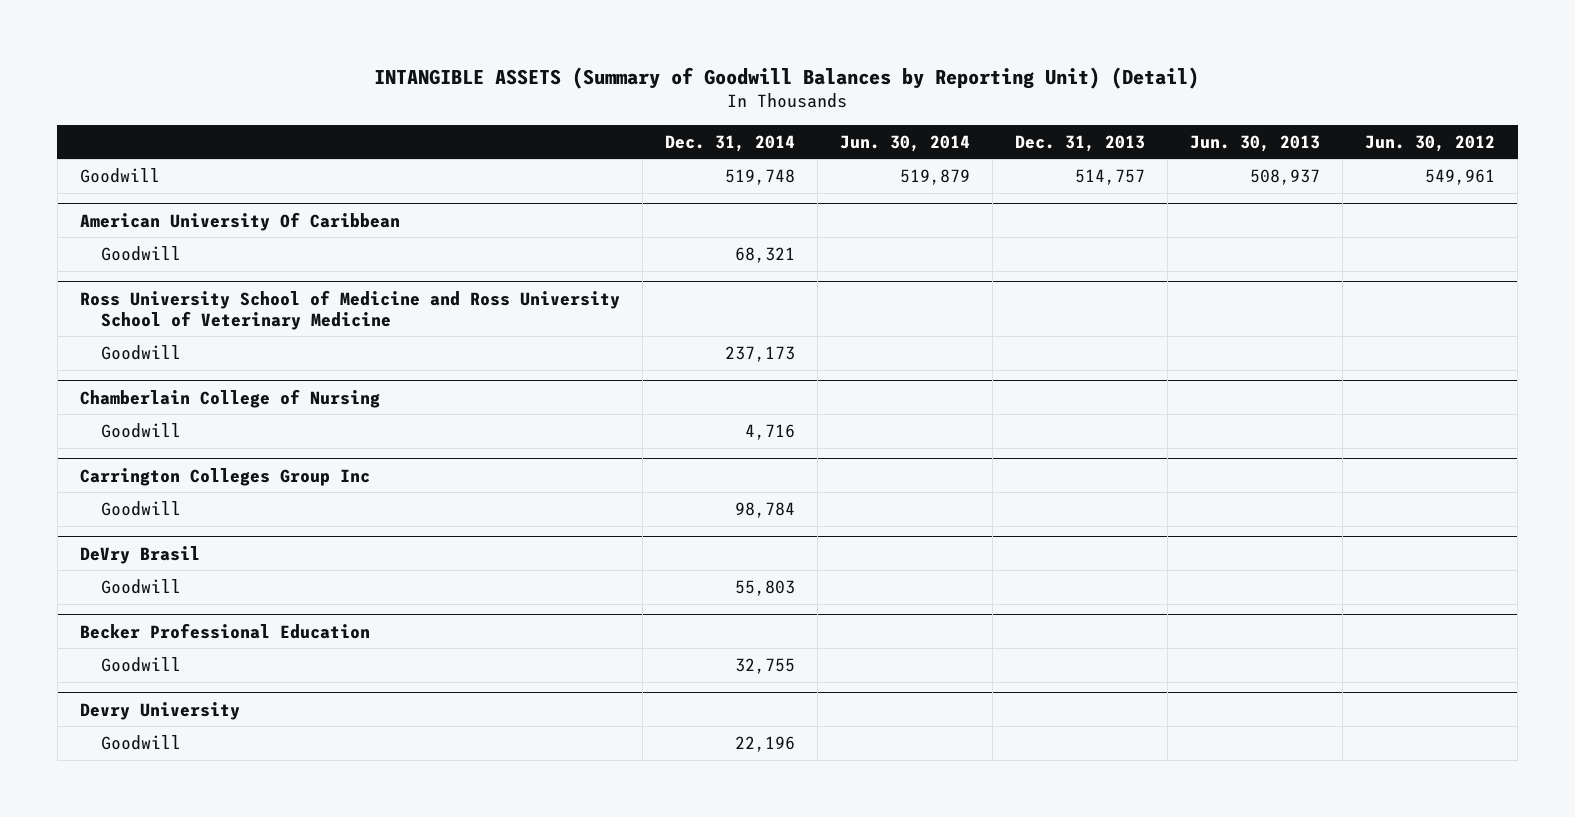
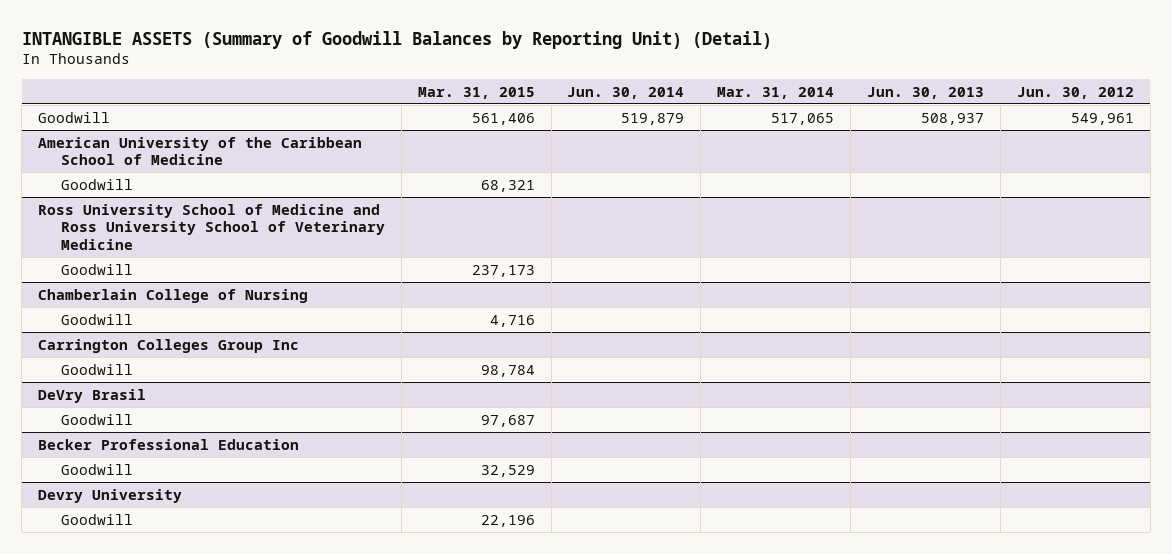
[664,134,795,152] Dec. 31, 2014 -> none
[1015,134,1146,152] Dec. 31, 2013 -> none
none -> [417,86,535,99] Mar. 31, 2015
none -> [717,86,835,99] Mar. 31, 2014
[79,211,400,231] American University Of Caribbean -> [38,136,363,166] American University of the Caribbean School of Medicine

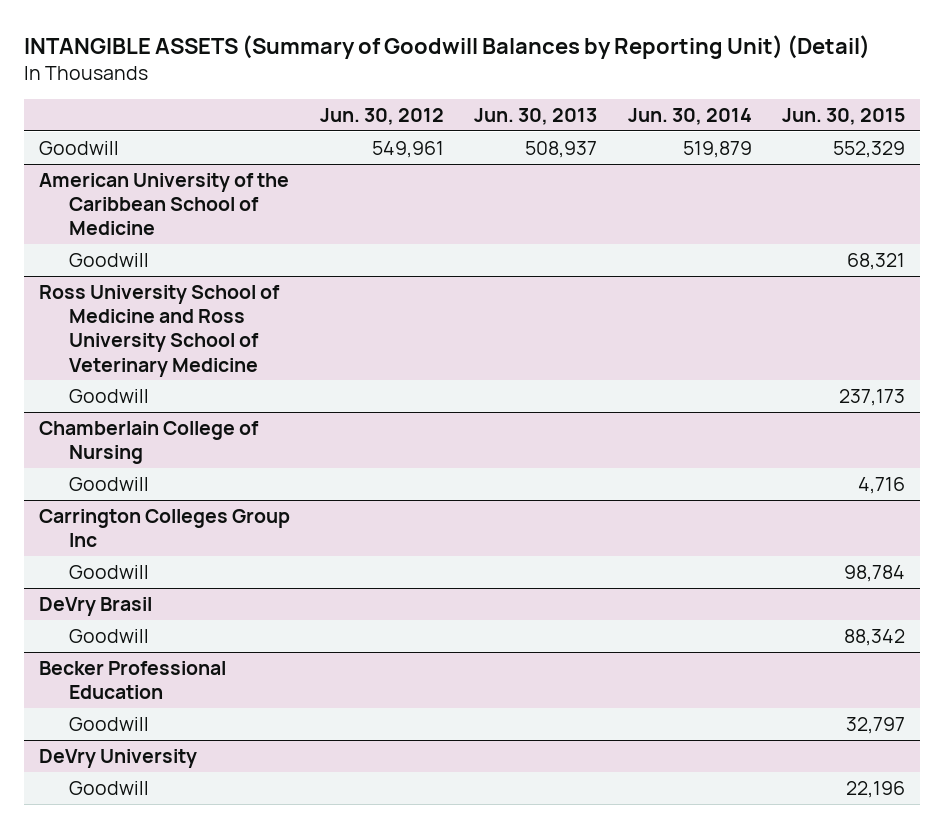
[417,86,535,99] Mar. 31, 2015 -> none
[717,86,835,99] Mar. 31, 2014 -> none
none -> [781,107,905,125] Jun. 30, 2015
[38,488,183,503] Devry University -> [38,748,197,768] DeVry University

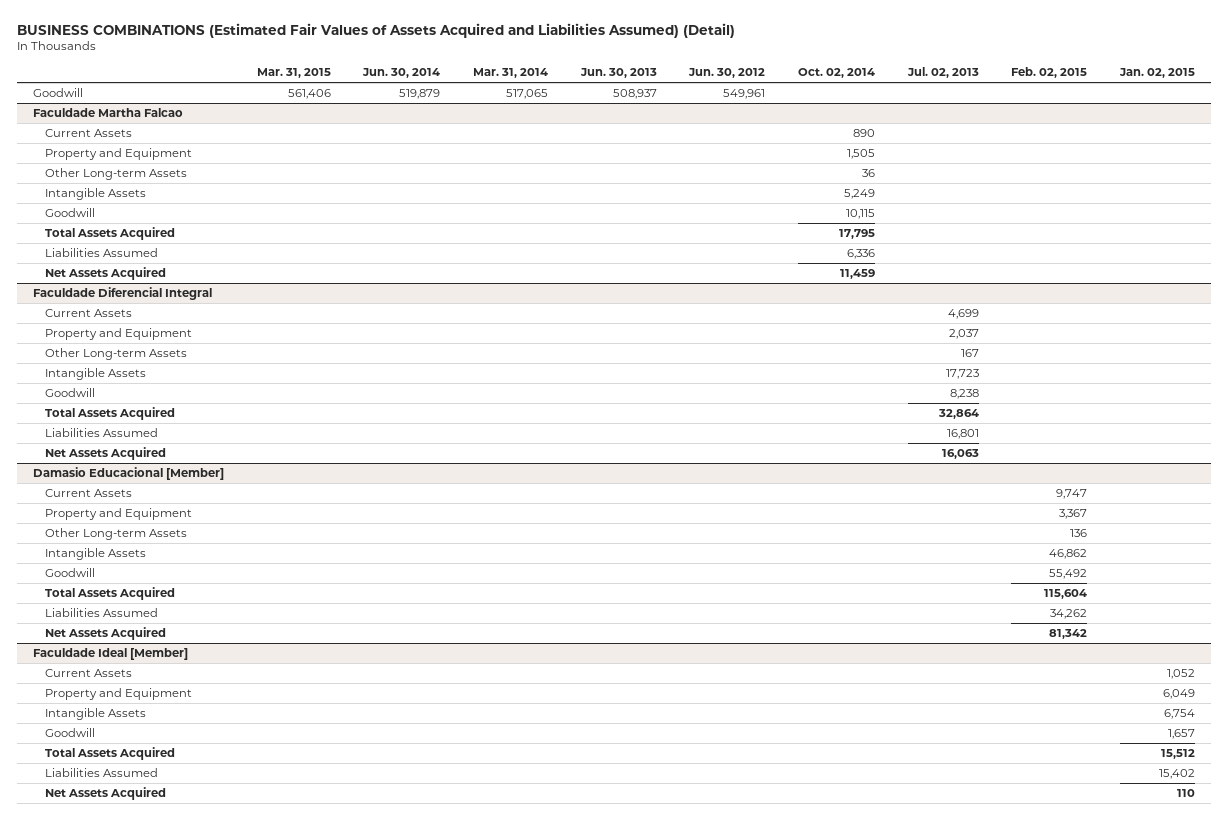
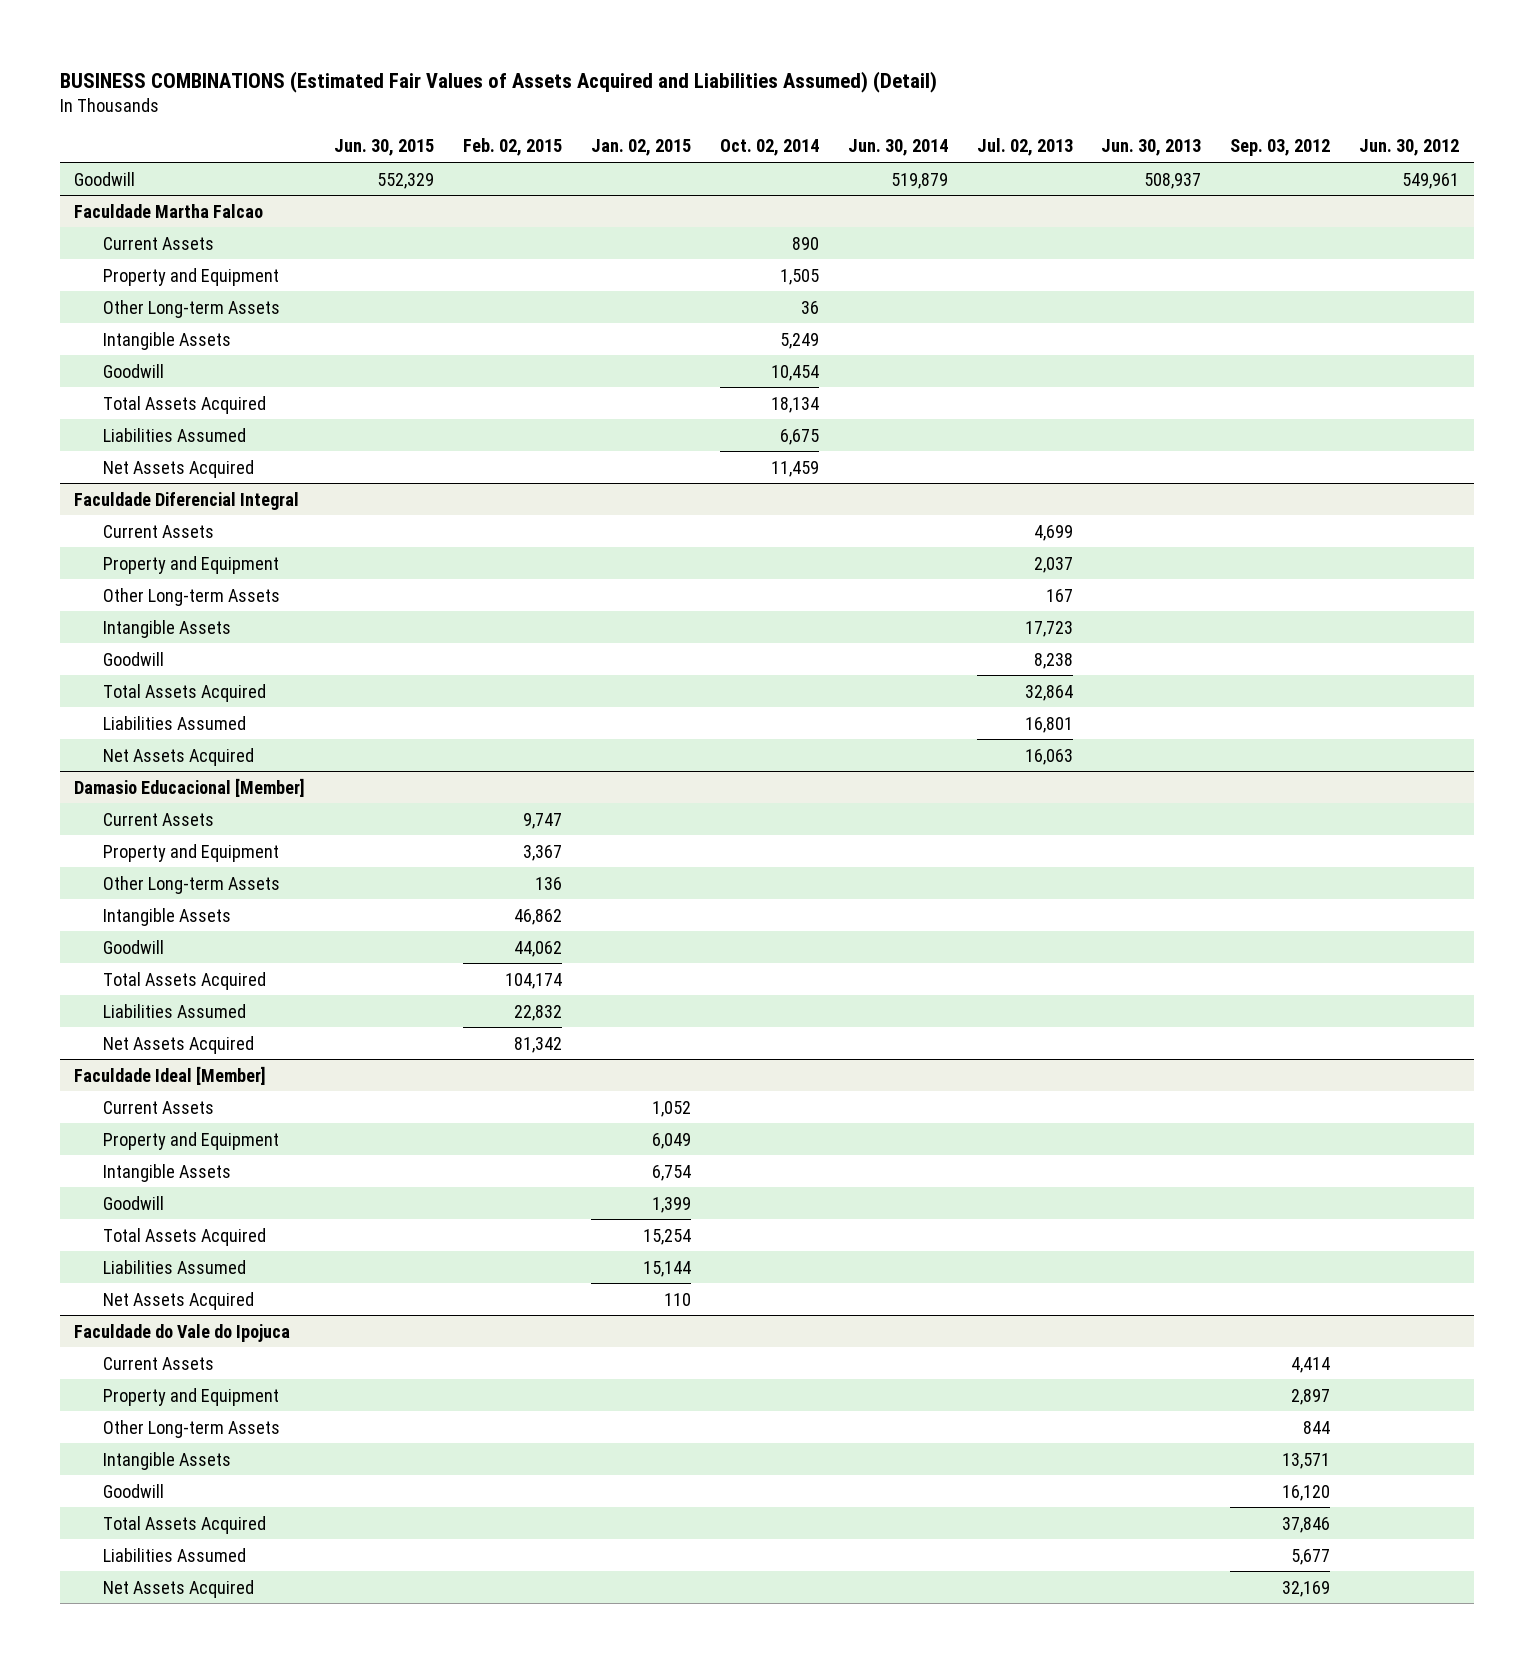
[256,68,331,79] Mar. 31, 2015 -> none
[473,68,549,79] Mar. 31, 2014 -> none
none -> [333,139,434,157] Jun. 30, 2015
none -> [1230,139,1331,157] Sep. 03, 2012
[845,209,875,220] 10,115 -> [770,364,819,381] 10,454
[838,229,875,240] 17,795 -> [770,396,819,413] 18,134
[846,249,875,260] 6,336 -> [779,428,819,445] 6,675
[1049,569,1088,580] 55,492 -> [513,940,562,957] 44,062
[1044,589,1088,600] 115,604 -> [504,972,562,989] 104,174
[1050,609,1088,620] 34,262 -> [513,1004,562,1021] 22,832
[1167,729,1195,740] 1,657 -> [651,1196,691,1213] 1,399
[1160,749,1195,760] 15,512 -> [642,1228,691,1245] 15,254
[1158,769,1195,780] 15,402 -> [642,1260,691,1277] 15,144
none -> [74,1323,291,1342] Faculdade do Vale do Ipojuca
none -> [102,1356,214,1370] Current Assets
none -> [102,1387,279,1406] Property and Equipment
none -> [102,1419,280,1438] Other Long-term Assets
none -> [102,1451,231,1470] Intangible Assets
none -> [102,1483,164,1498] Goodwill
none -> [102,1515,266,1534] Total Assets Acquired
none -> [102,1547,246,1562] Liabilities Assumed
none -> [102,1579,254,1598] Net Assets Acquired

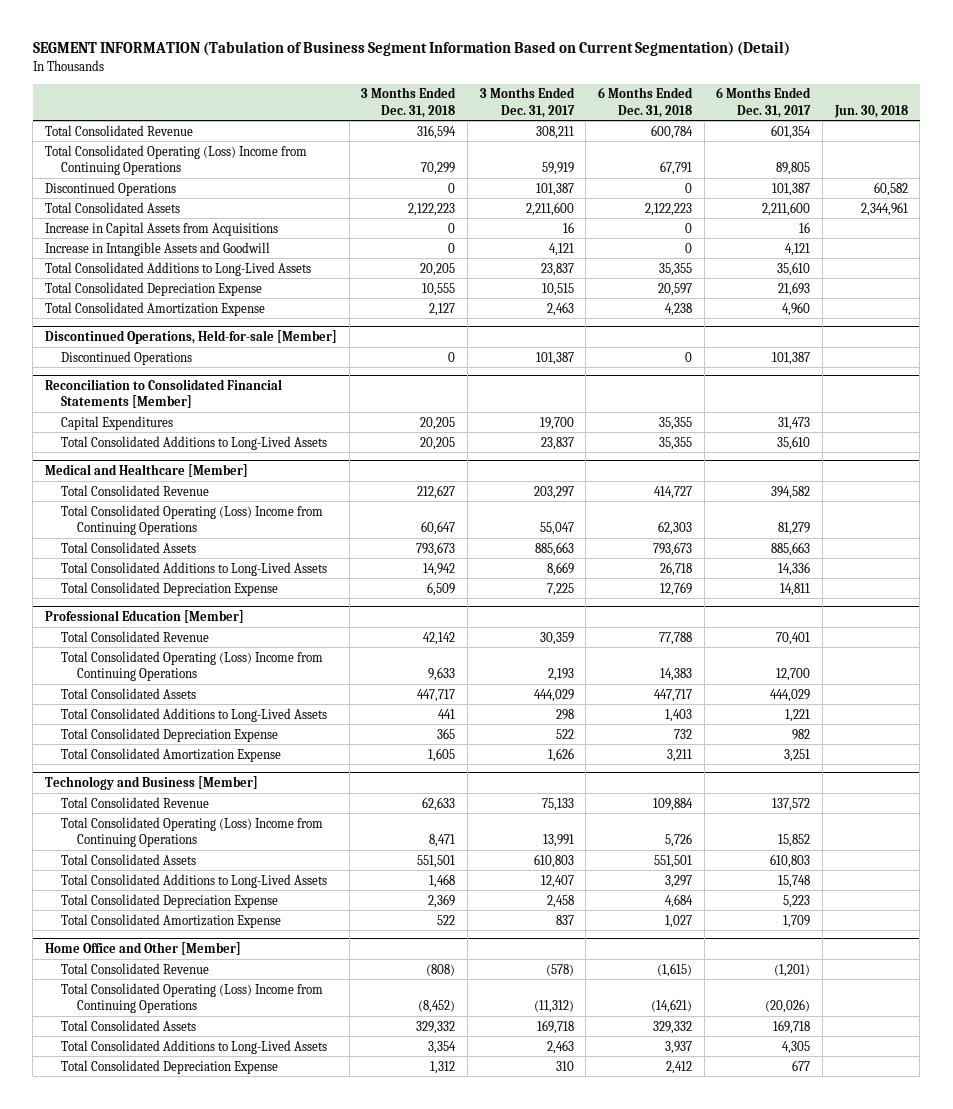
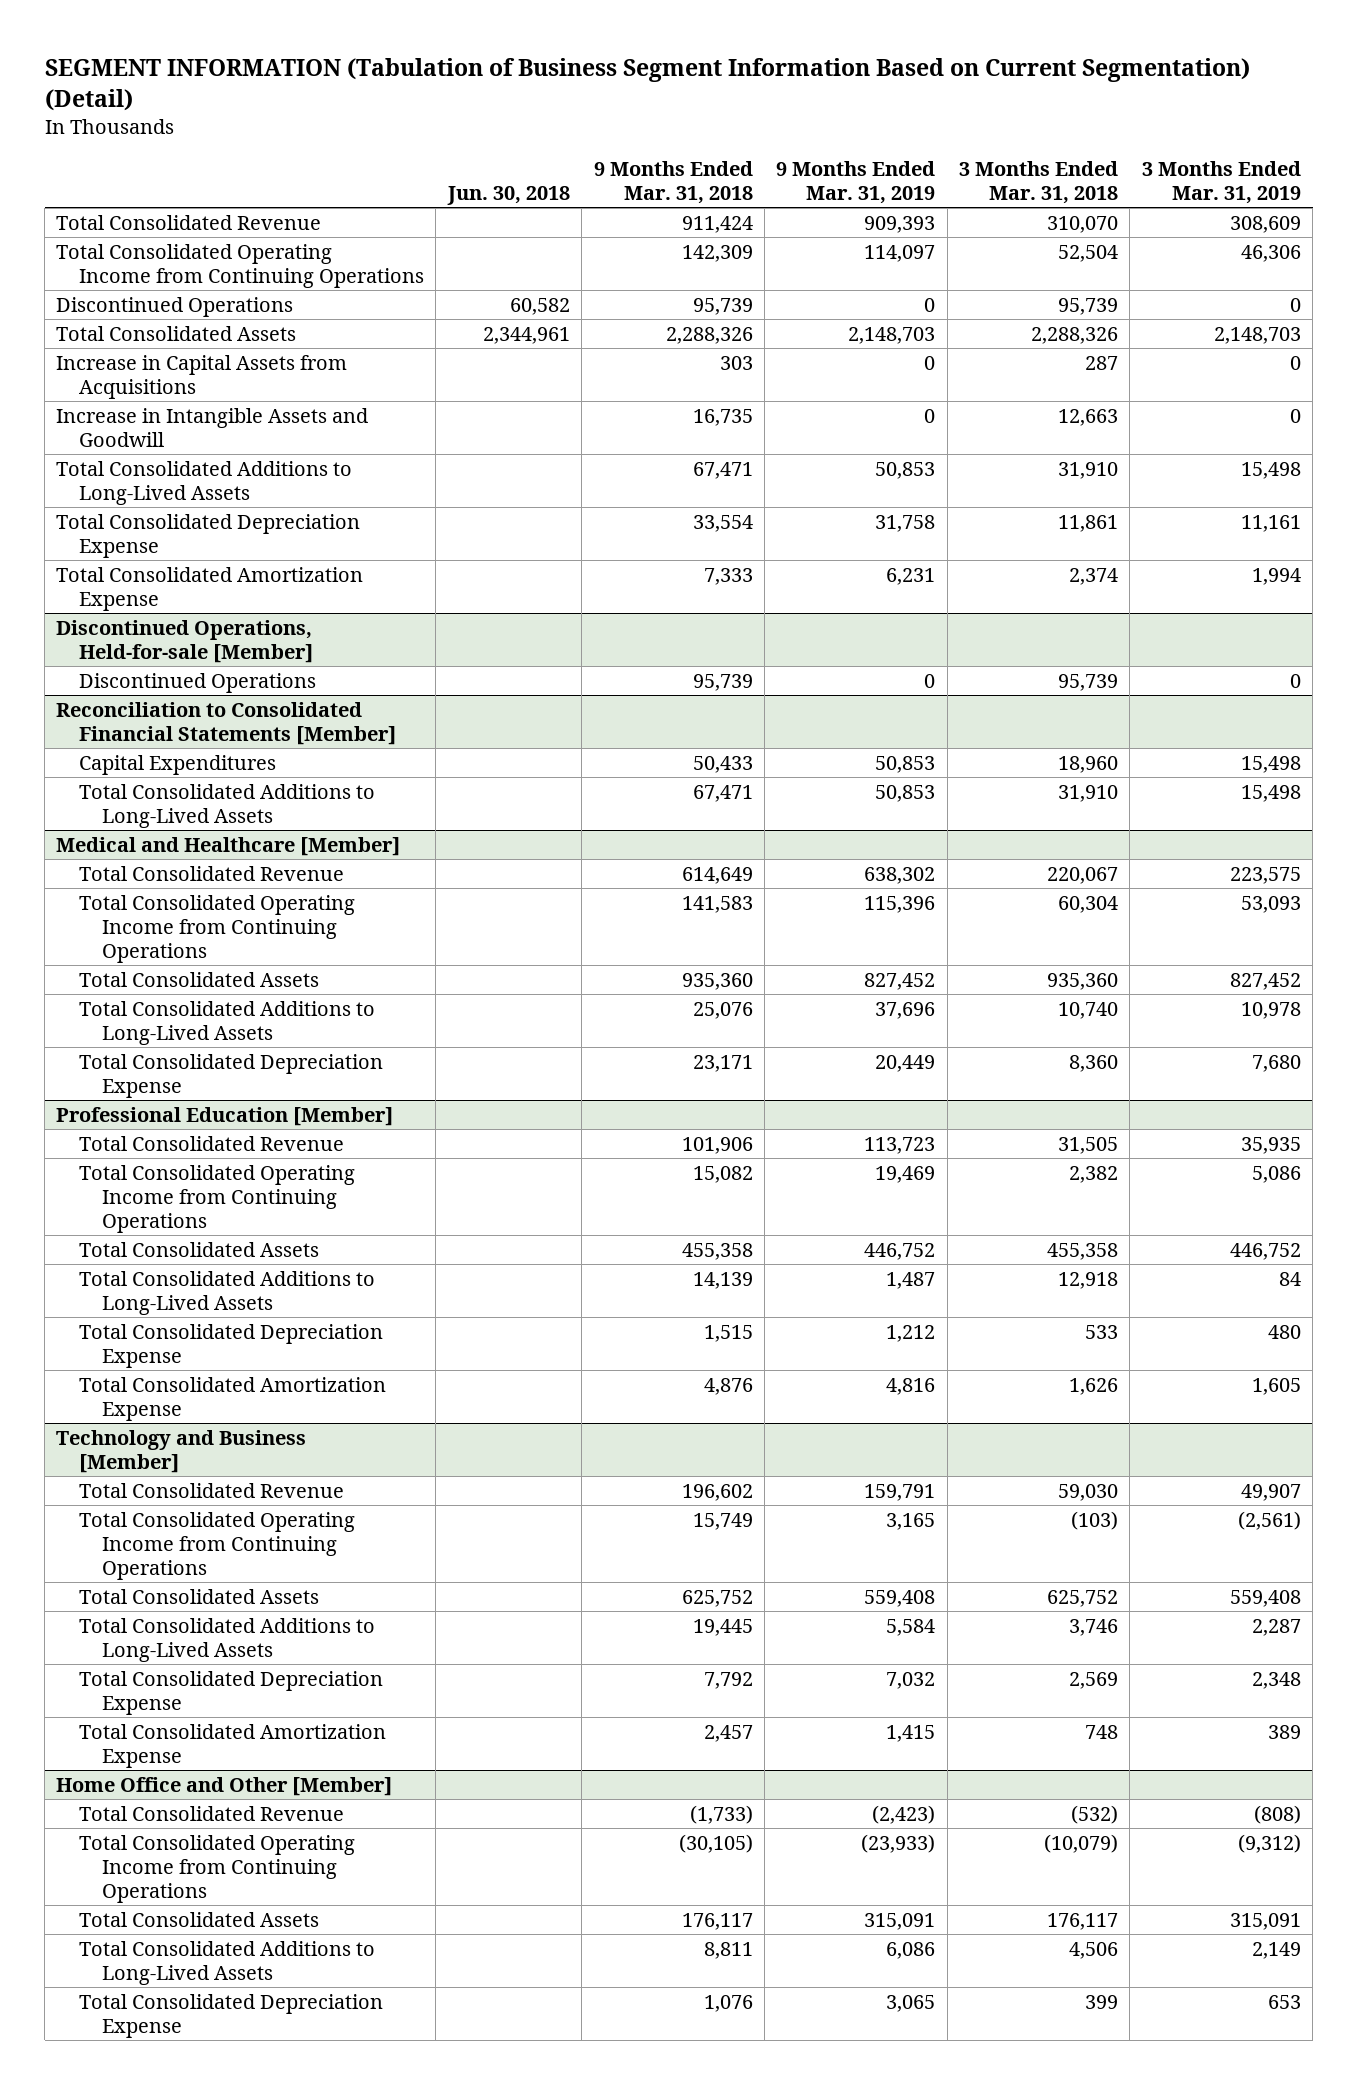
[361,87,457,118] 3 Months Ended Dec. 31, 2018 -> none
[479,87,575,118] 3 Months Ended Dec. 31, 2017 -> none
[597,87,693,118] 6 Months Ended Dec. 31, 2018 -> none
[716,87,812,118] 6 Months Ended Dec. 31, 2017 -> none
none -> [593,160,753,204] 9 Months Ended Mar. 31, 2018
none -> [776,160,936,204] 9 Months Ended Mar. 31, 2019
none -> [959,160,1119,204] 3 Months Ended Mar. 31, 2018
none -> [1141,160,1301,204] 3 Months Ended Mar. 31, 2019
[45,144,308,175] Total Consolidated Operating (Loss) Income from Continuing Operations -> [56,243,425,288] Total Consolidated Operating Income from Continuing Operations
[61,504,324,535] Total Consolidated Operating (Loss) Income from Continuing Operations -> [79,894,356,964] Total Consolidated Operating Income from Continuing Operations
[61,650,324,681] Total Consolidated Operating (Loss) Income from Continuing Operations -> [79,1164,356,1234] Total Consolidated Operating Income from Continuing Operations
[61,816,324,847] Total Consolidated Operating (Loss) Income from Continuing Operations -> [79,1511,356,1581] Total Consolidated Operating Income from Continuing Operations
[61,982,324,1013] Total Consolidated Operating (Loss) Income from Continuing Operations -> [79,1834,356,1904] Total Consolidated Operating Income from Continuing Operations

